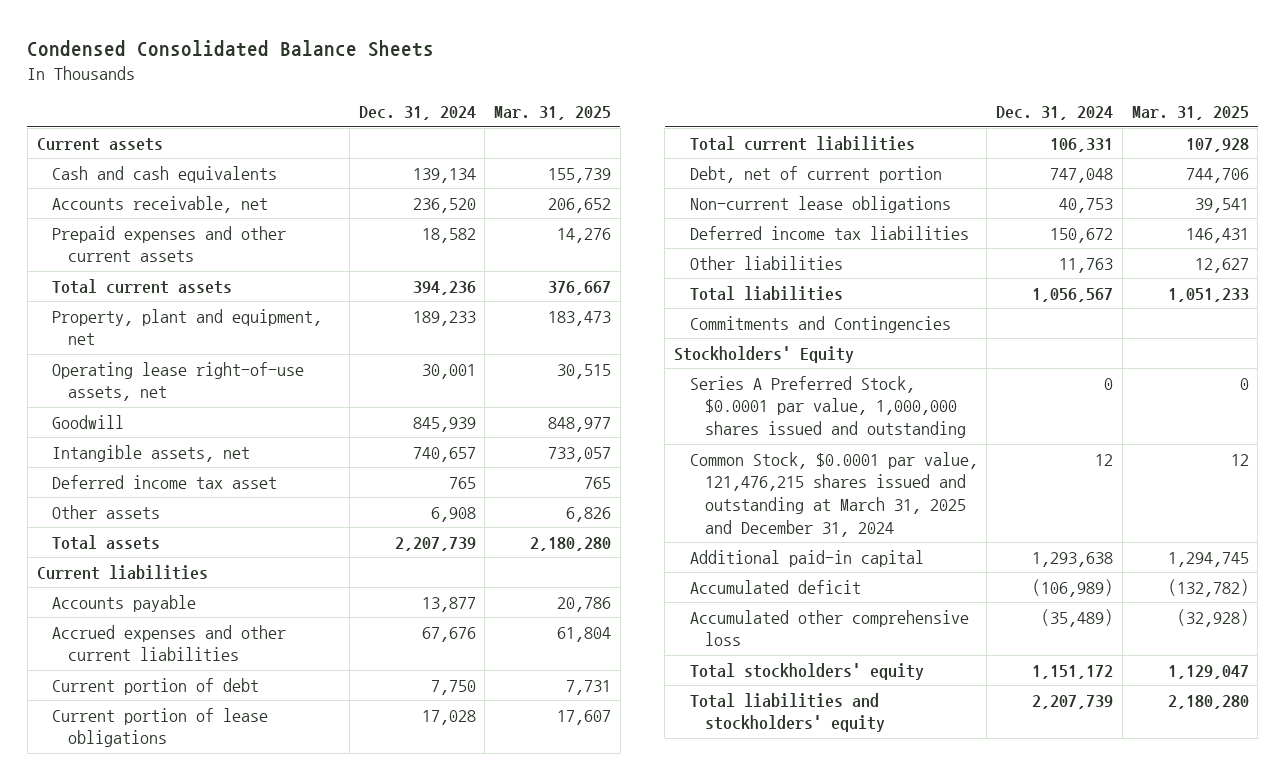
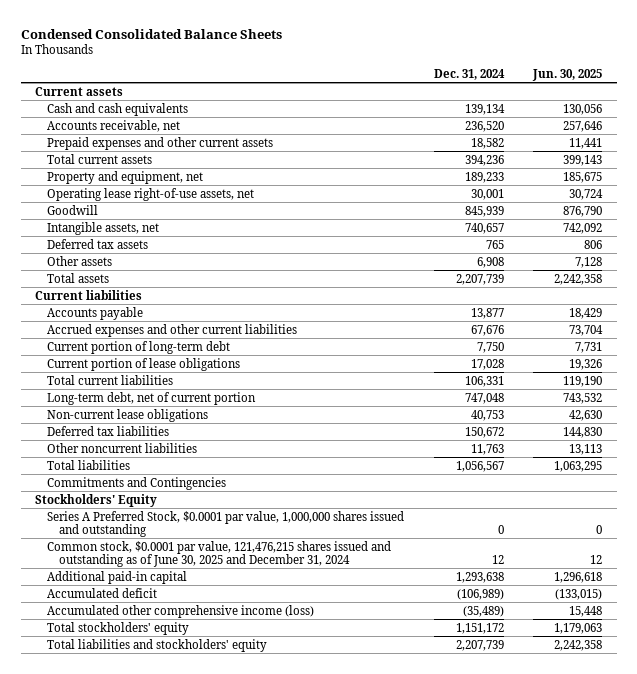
[494,106,612,121] Mar. 31, 2025 -> none
none -> [532,69,603,82] Jun. 30, 2025
[52,308,323,346] Property, plant and equipment, net -> [47,170,204,184] Property and equipment, net
[52,474,278,489] Deferred income tax asset -> [47,238,149,249] Deferred tax assets
[52,677,260,695] Current portion of debt -> [47,340,231,354] Current portion of long-term debt
[689,165,942,183] Debt, net of current portion -> [47,391,257,405] Long-term debt, net of current portion
[689,225,969,240] Deferred income tax liabilities -> [47,425,170,436] Deferred tax liabilities
[689,255,843,270] Other liabilities -> [47,442,198,453] Other noncurrent liabilities
[689,451,978,537] Common Stock, $0.0001 par value, 121,476,215 shares issued and outstanding at March 31, 2025 and December 31, 2024 -> [47,540,392,567] Common stock, $0.0001 par value, 121,476,215 shares issued and outstanding as of June 30, 2025 and December 31, 2024
[689,609,969,647] Accumulated other comprehensive loss -> [47,604,315,618] Accumulated other comprehensive income (loss)

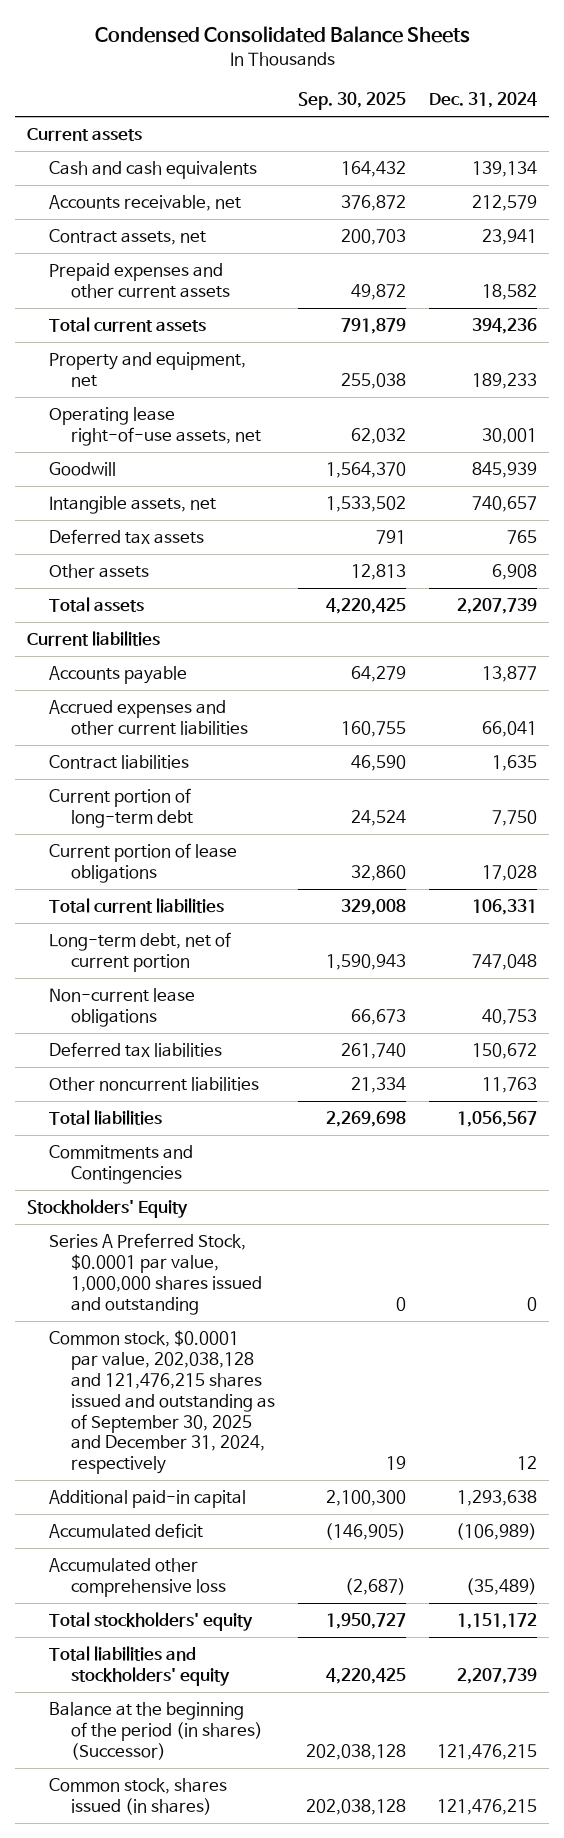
[532,69,603,82] Jun. 30, 2025 -> none
none -> [297,92,406,111] Sep. 30, 2025
[464,120,504,132] 236,520 -> [472,195,538,212] 212,579
none -> [48,229,206,246] Contract assets, net
[470,324,504,336] 67,676 -> [482,721,538,738] 66,041
none -> [48,755,189,770] Contract liabilities
[47,540,392,567] Common stock, $0.0001 par value, 121,476,215 shares issued and outstanding as of June 30, 2025 and December 31, 2024 -> [48,1330,275,1475] Common stock, $0.0001 par value, 202,038,128 and 121,476,215 shares issued and outstanding as of September 30, 2025 and December 31, 2024, respectively
[47,604,315,618] Accumulated other comprehensive income (loss) -> [48,1558,226,1598] Accumulated other comprehensive loss
none -> [48,1702,263,1760] Balance at the beginning of the period (in shares) (Successor)
none -> [48,1778,227,1816] Common stock, shares issued (in shares)

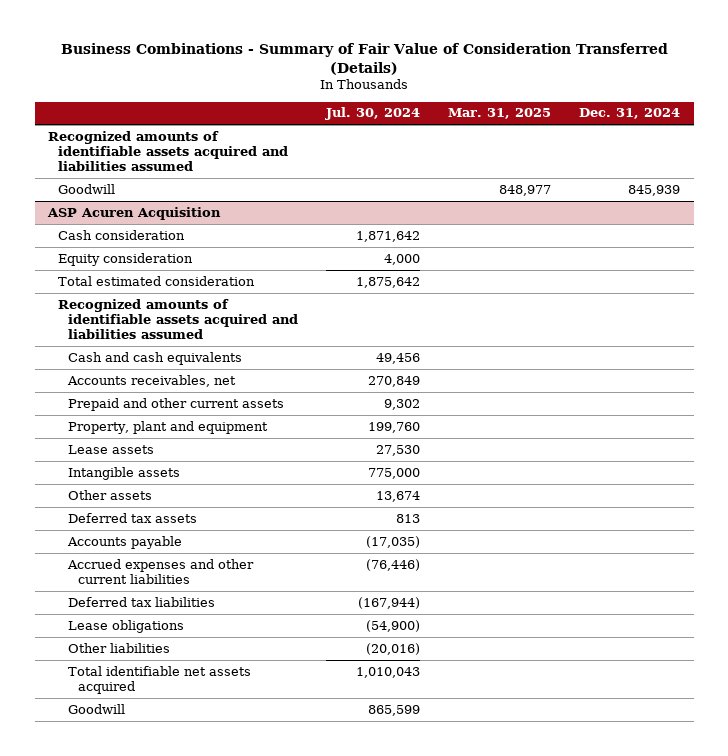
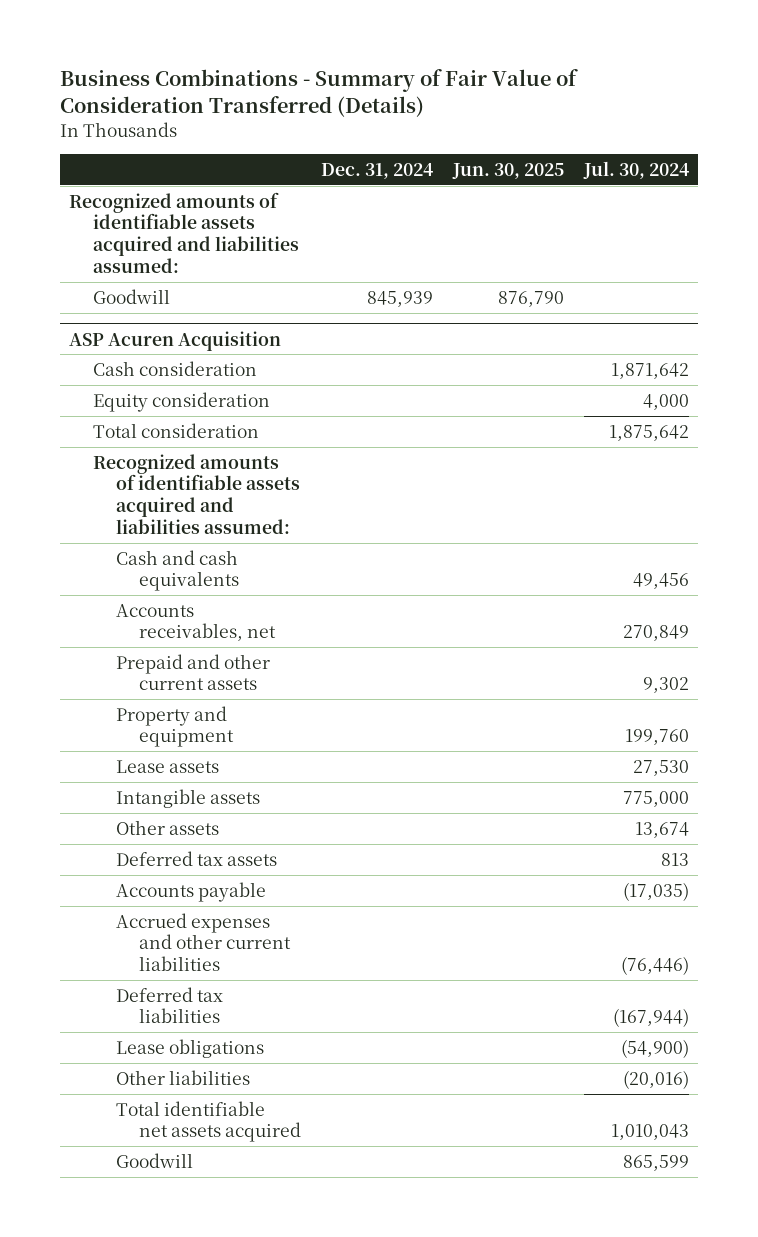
[447,108,551,120] Mar. 31, 2025 -> none
none -> [451,162,564,179] Jun. 30, 2025
[48,130,289,172] Recognized amounts of identifiable assets acquired and liabilities assumed -> [69,191,299,273] Recognized amounts of identifiable assets acquired and liabilities assumed:
[58,275,256,286] Total estimated consideration -> [92,422,259,438] Total consideration
[58,298,299,340] Recognized amounts of identifiable assets acquired and liabilities assumed -> [92,453,300,534] Recognized amounts of identifiable assets acquired and liabilities assumed:
[68,420,269,434] Property, plant and equipment -> [115,705,235,748] Property and equipment

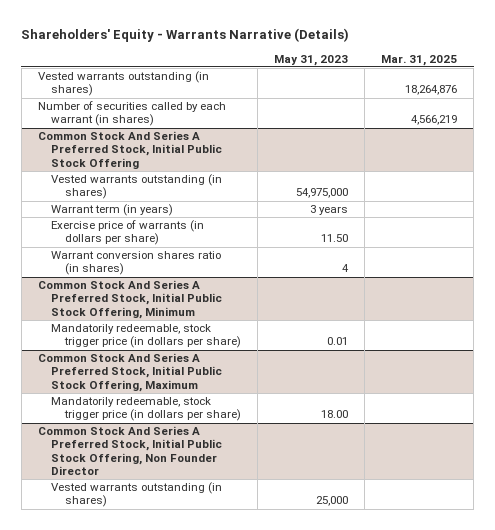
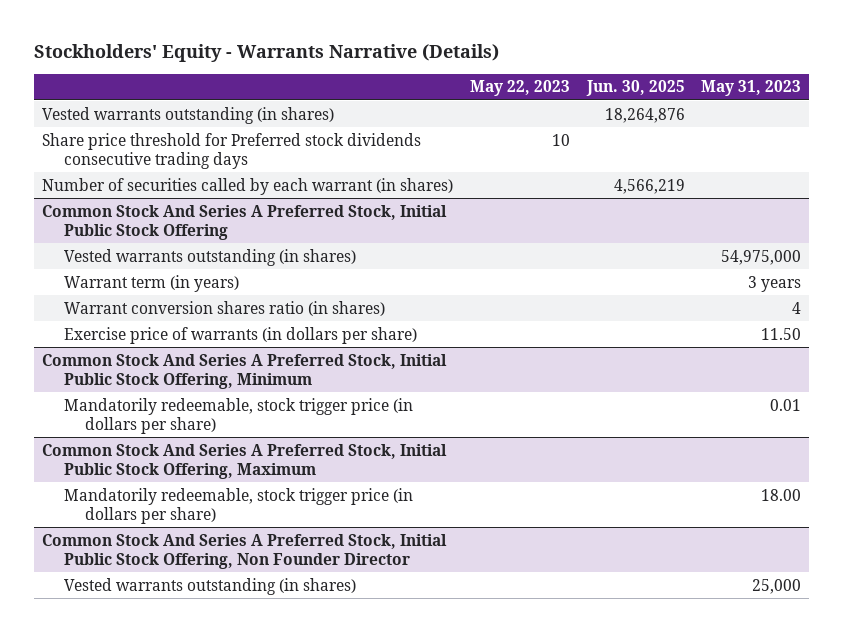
[21,28,350,43] Shareholders' Equity - Warrants Narrative (Details) -> [34,44,500,63] Stockholders' Equity - Warrants Narrative (Details)
[381,54,458,66] Mar. 31, 2025 -> none
none -> [469,80,570,97] May 22, 2023
none -> [585,80,685,97] Jun. 30, 2025
none -> [42,132,422,170] Share price threshold for Preferred stock dividends consecutive trading days
[51,220,205,246] Exercise price of warrants (in dollars per share) -> [63,326,417,344] Exercise price of warrants (in dollars per share)

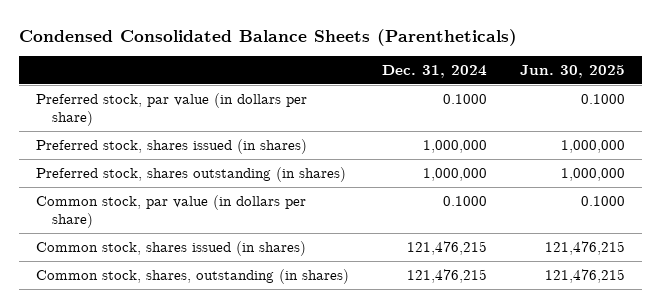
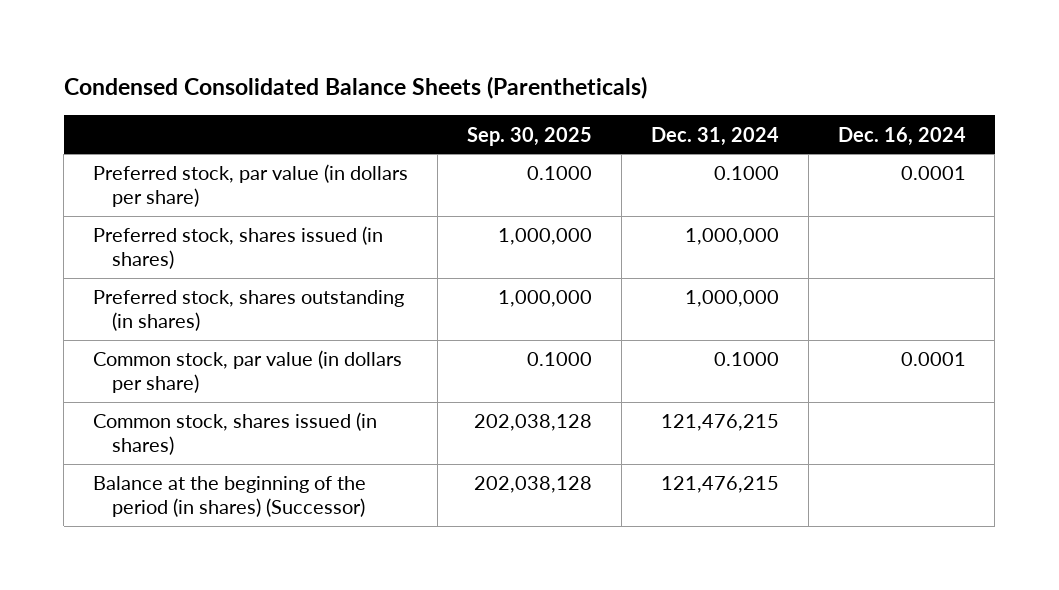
[520,65,626,79] Jun. 30, 2025 -> none
none -> [466,126,592,146] Sep. 30, 2025
none -> [837,126,966,146] Dec. 16, 2024
[35,268,349,284] Common stock, shares, outstanding (in shares) -> [93,476,367,518] Balance at the beginning of the period (in shares) (Successor)

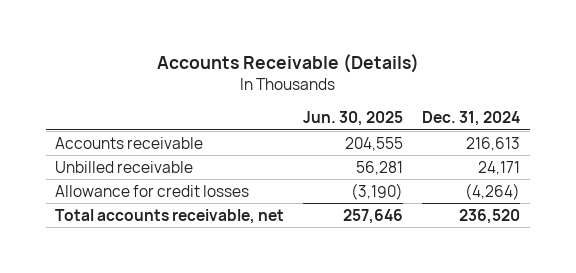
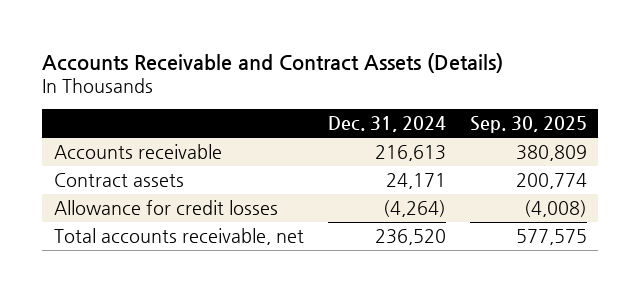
[156,54,419,74] Accounts Receivable (Details) -> [41,52,503,73] Accounts Receivable and Contract Assets (Details)
[303,111,404,127] Jun. 30, 2025 -> none
none -> [469,116,587,134] Sep. 30, 2025
[55,160,194,173] Unbilled receivable -> [53,172,184,187] Contract assets

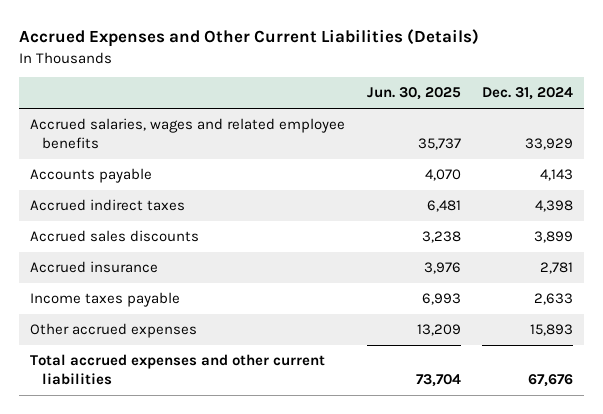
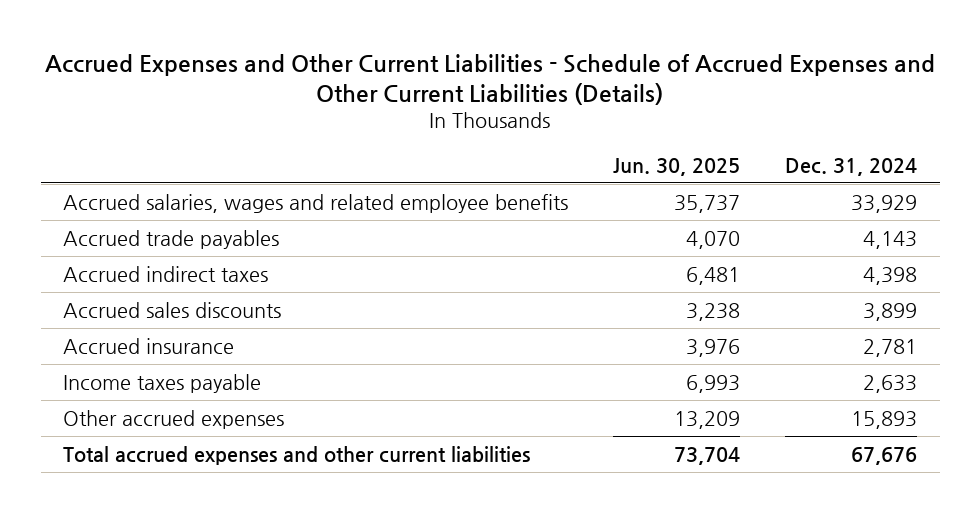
[19,29,480,48] Accrued Expenses and Other Current Liabilities (Details) -> [45,54,936,106] Accrued Expenses and Other Current Liabilities - Schedule of Accrued Expenses and Other Current Liabilities (Details)
[30,167,153,183] Accounts payable -> [63,229,280,249] Accrued trade payables

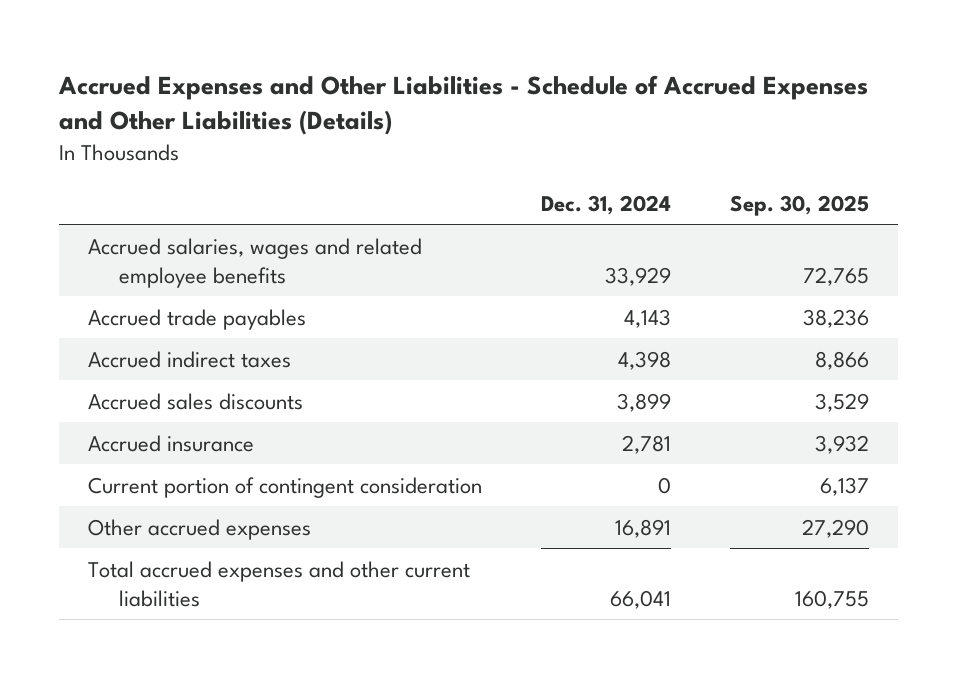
[45,54,936,106] Accrued Expenses and Other Current Liabilities - Schedule of Accrued Expenses and Other Current Liabilities (Details) -> [58,75,869,136] Accrued Expenses and Other Liabilities - Schedule of Accrued Expenses and Other Liabilities (Details)
[613,157,741,176] Jun. 30, 2025 -> none
none -> [729,194,869,216] Sep. 30, 2025
[63,373,262,393] Income taxes payable -> none
none -> [88,476,483,498] Current portion of contingent consideration
[851,410,918,429] 15,893 -> [615,518,672,538] 16,891
[851,446,918,465] 67,676 -> [610,589,672,609] 66,041

